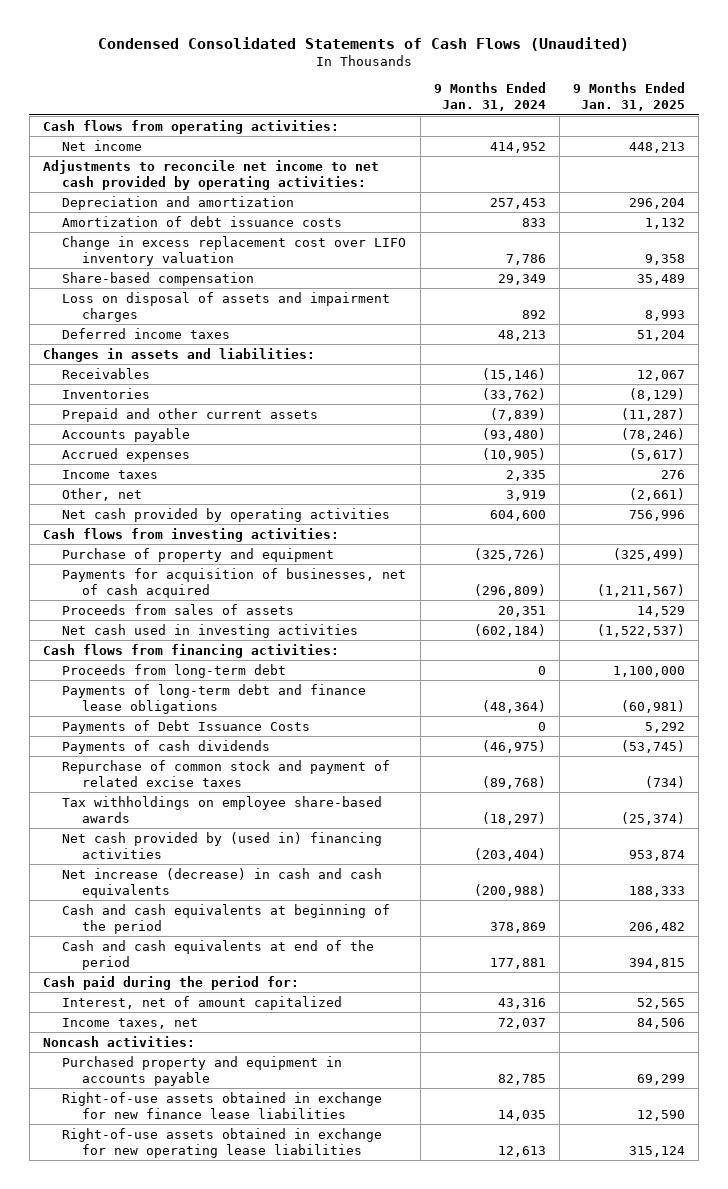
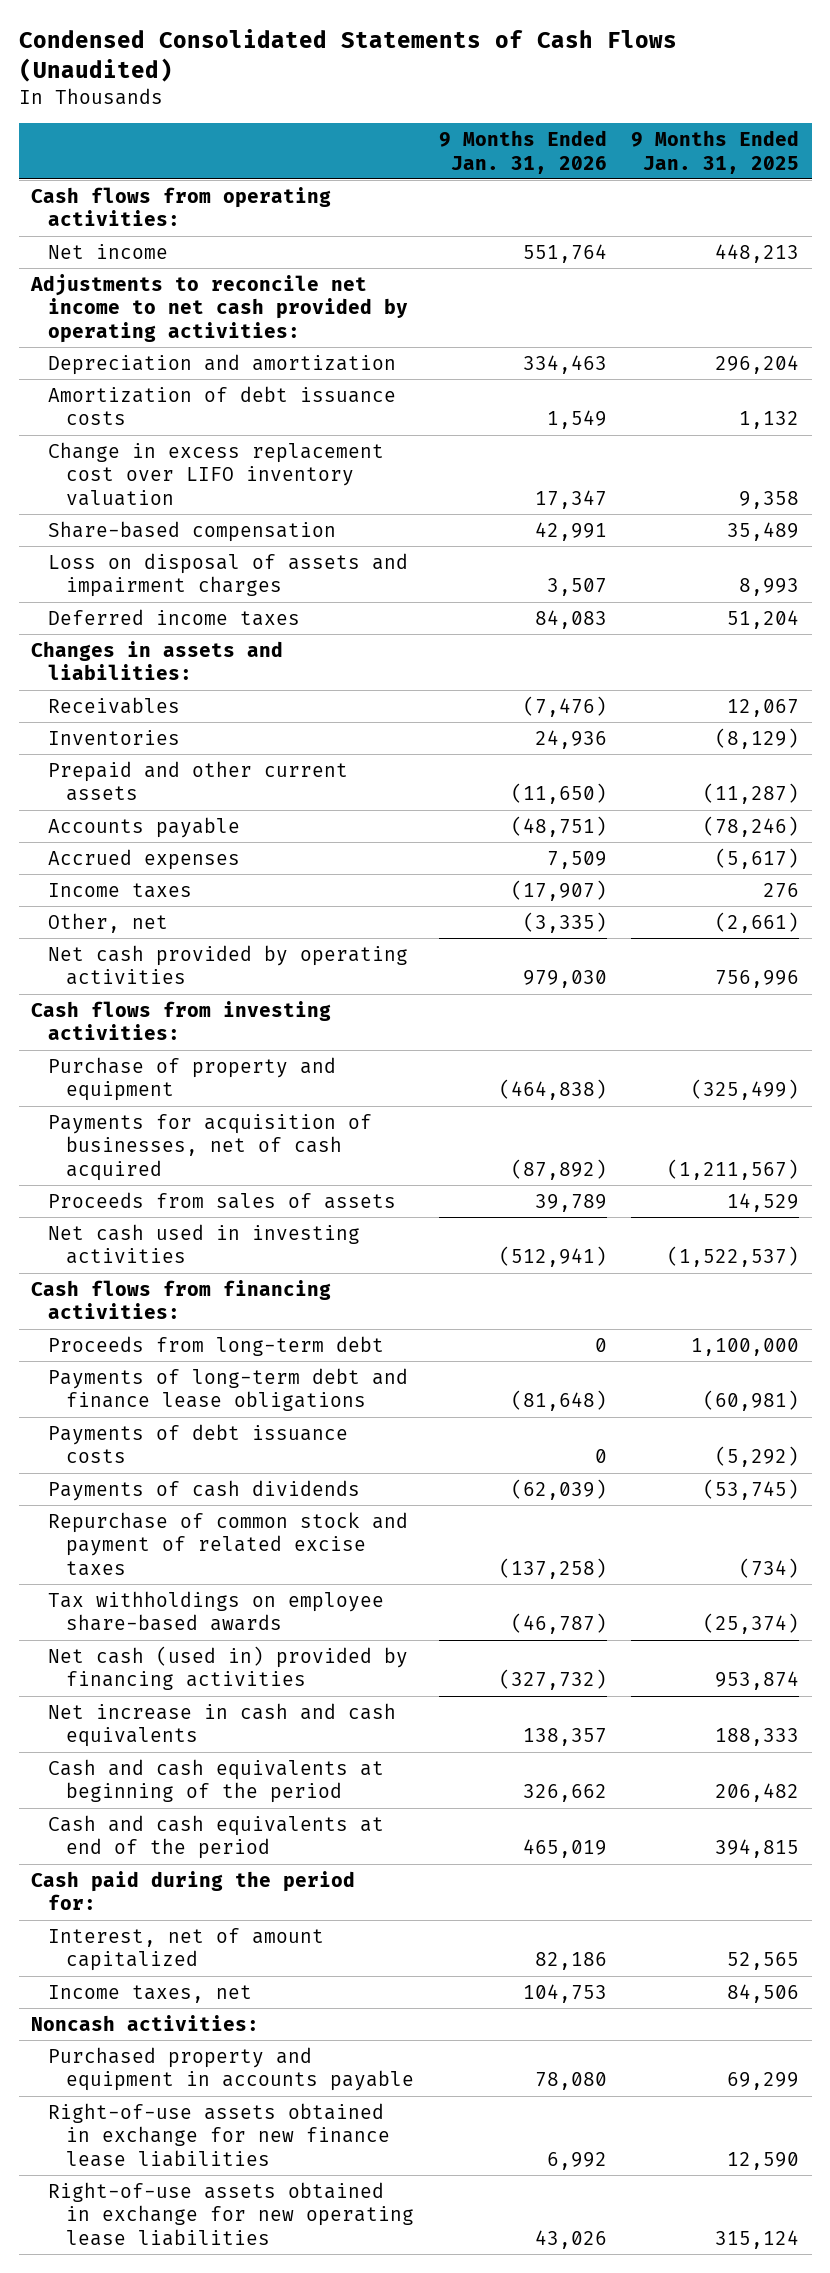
[433,82,546,112] 9 Months Ended Jan. 31, 2024 -> none
none -> [438,129,607,174] 9 Months Ended Jan. 31, 2026
[62,719,311,734] Payments of Debt Issuance Costs -> [48,1423,349,1464] Payments of debt issuance costs
[644,721,685,733] 5,292 -> [715,1446,800,1468] (5,292)
[62,831,383,859] Net cash provided by (used in) financing activities -> [48,1645,409,1691] Net cash (used in) provided by financing activities
[62,867,383,898] Net increase (decrease) in cash and cash equivalents -> [48,1702,397,1748] Net increase in cash and cash equivalents

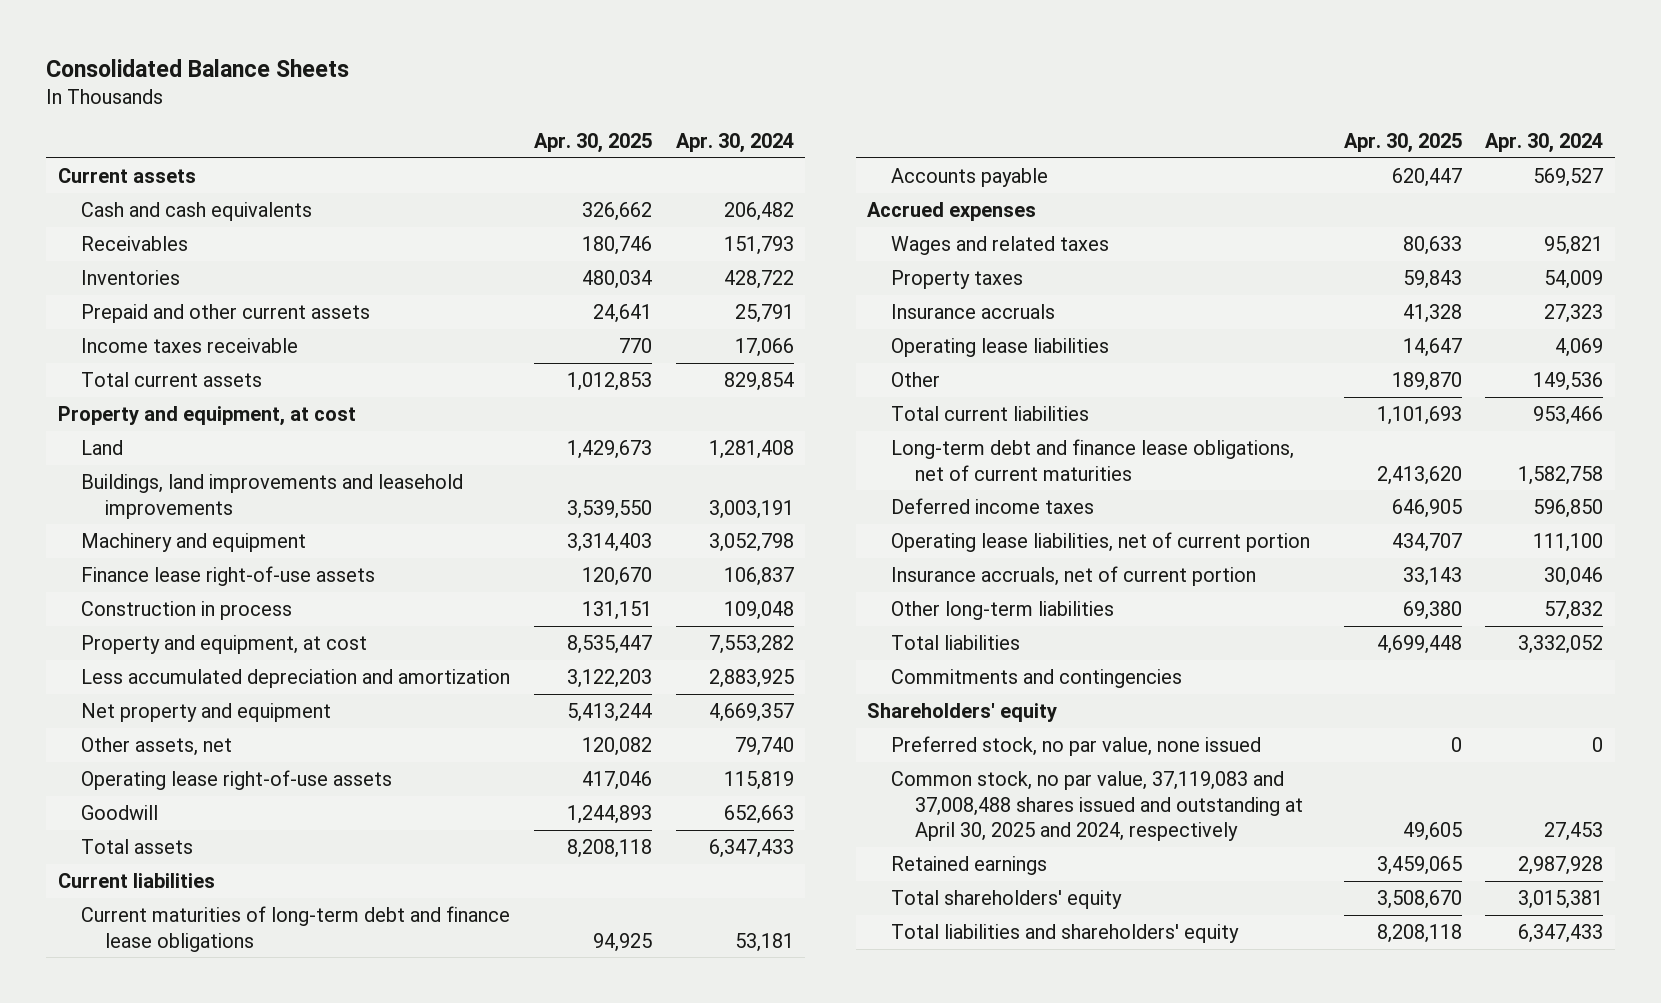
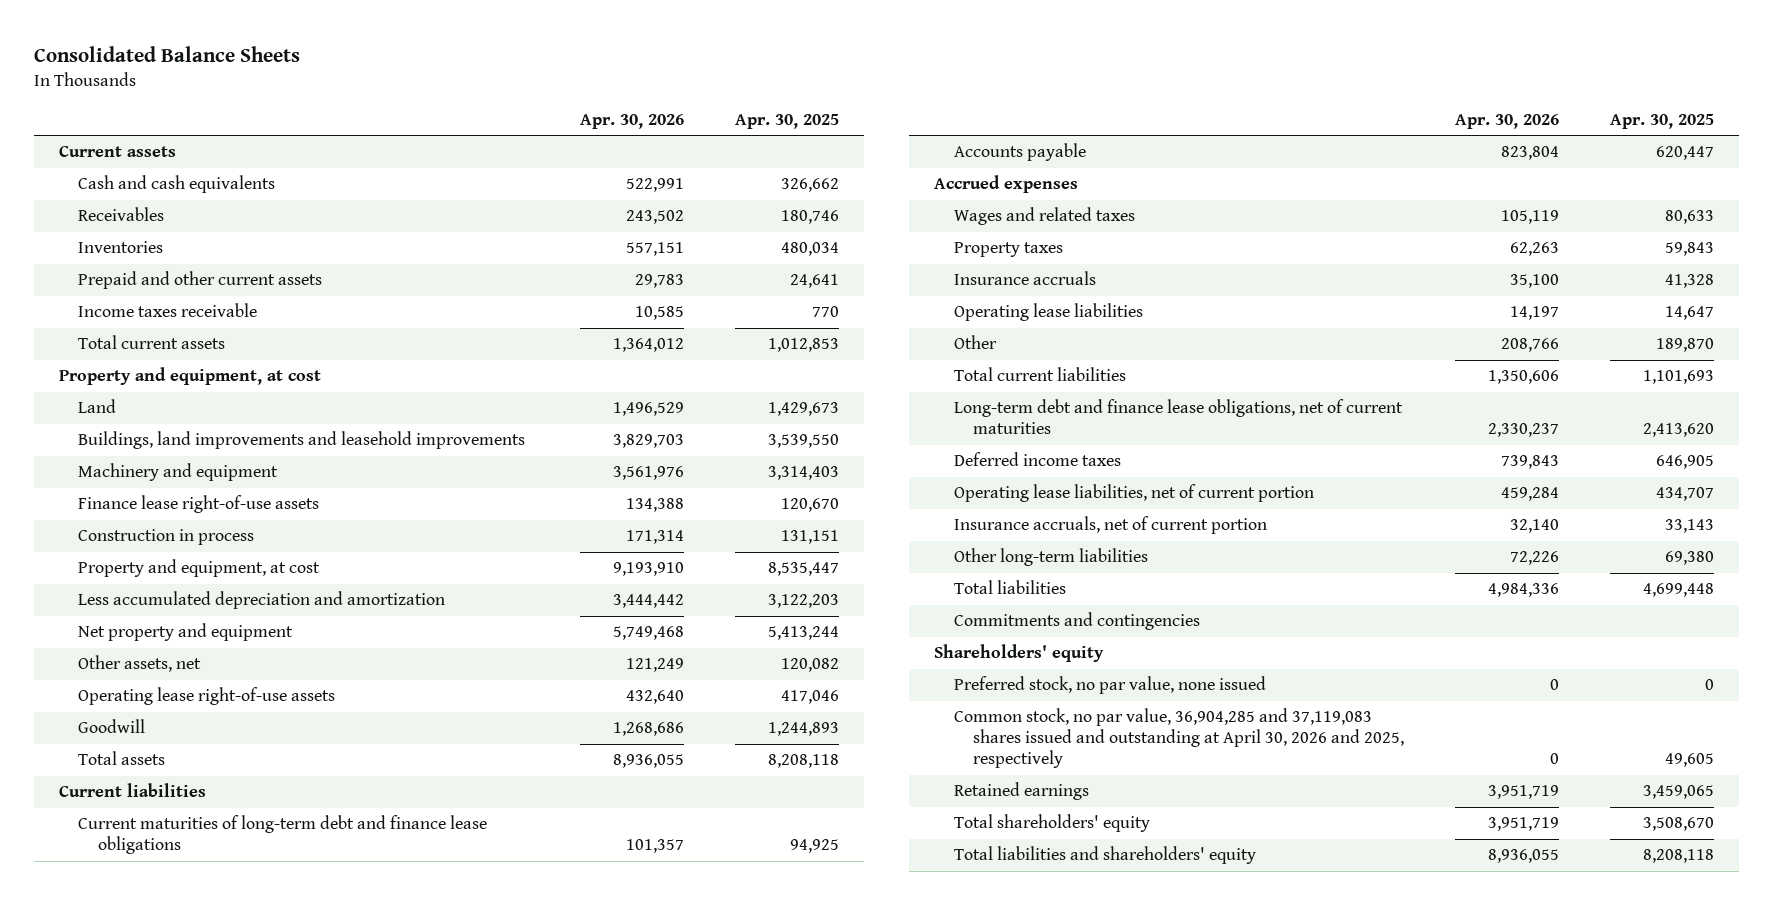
[675,133,794,154] Apr. 30, 2024 -> none
none -> [579,113,684,129] Apr. 30, 2026
[891,770,1303,842] Common stock, no par value, 37,119,083 and 37,008,488 shares issued and outstanding at April 30, 2025 and 2024, respectively -> [953,708,1404,769] Common stock, no par value, 36,904,285 and 37,119,083 shares issued and outstanding at April 30, 2026 and 2025, respectively

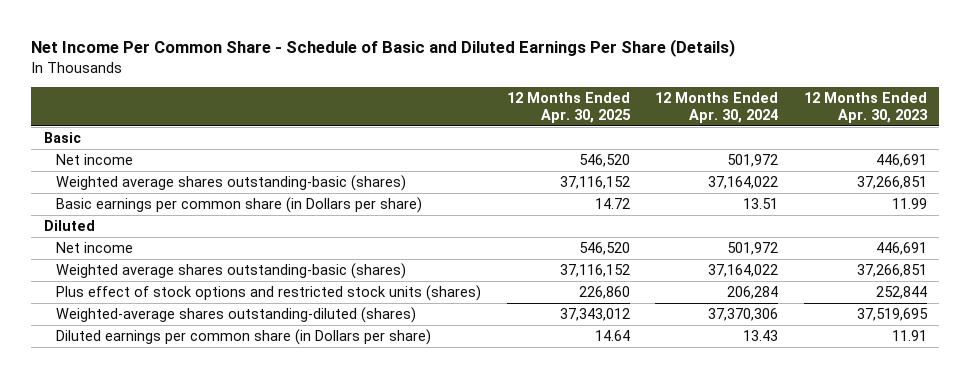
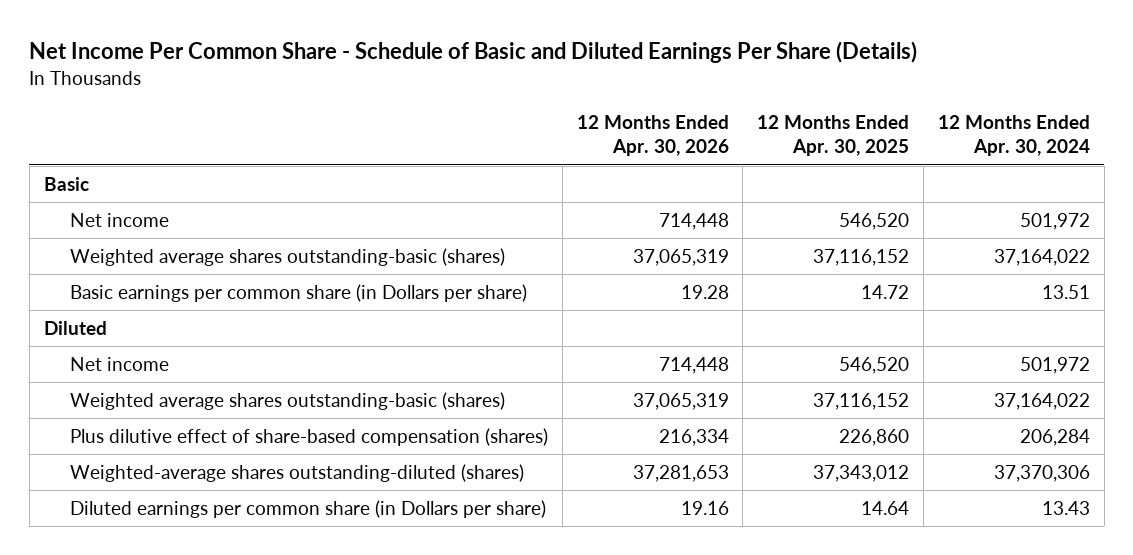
[803,91,928,124] 12 Months Ended Apr. 30, 2023 -> none
none -> [576,114,729,157] 12 Months Ended Apr. 30, 2026
[56,285,482,302] Plus effect of stock options and restricted stock units (shares) -> [69,427,548,446] Plus dilutive effect of share-based compensation (shares)

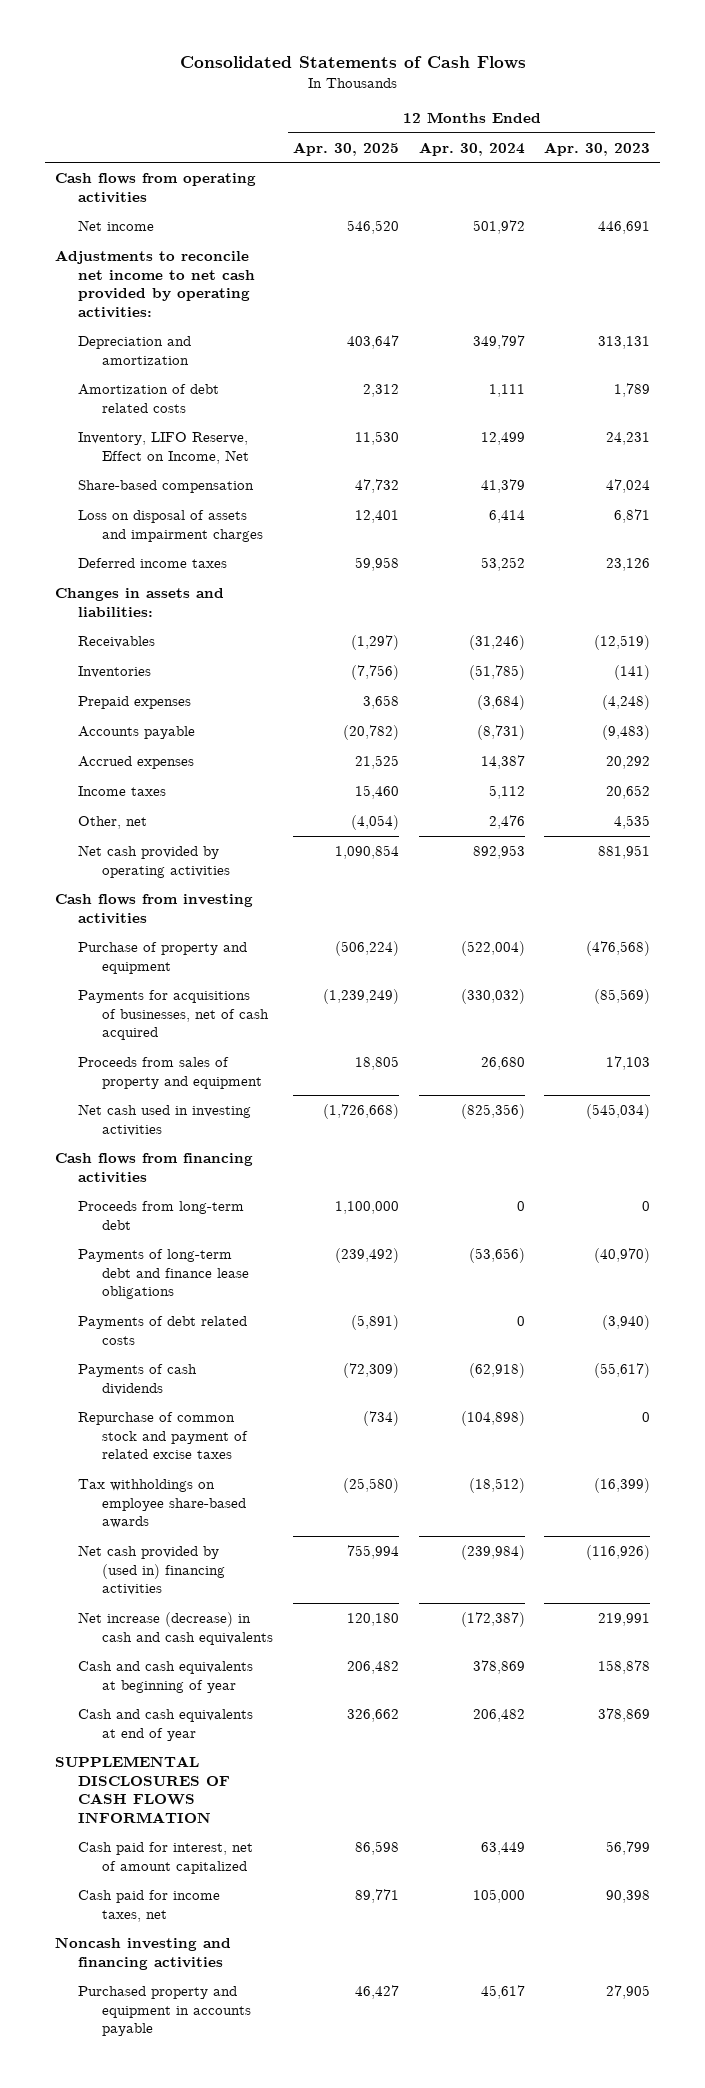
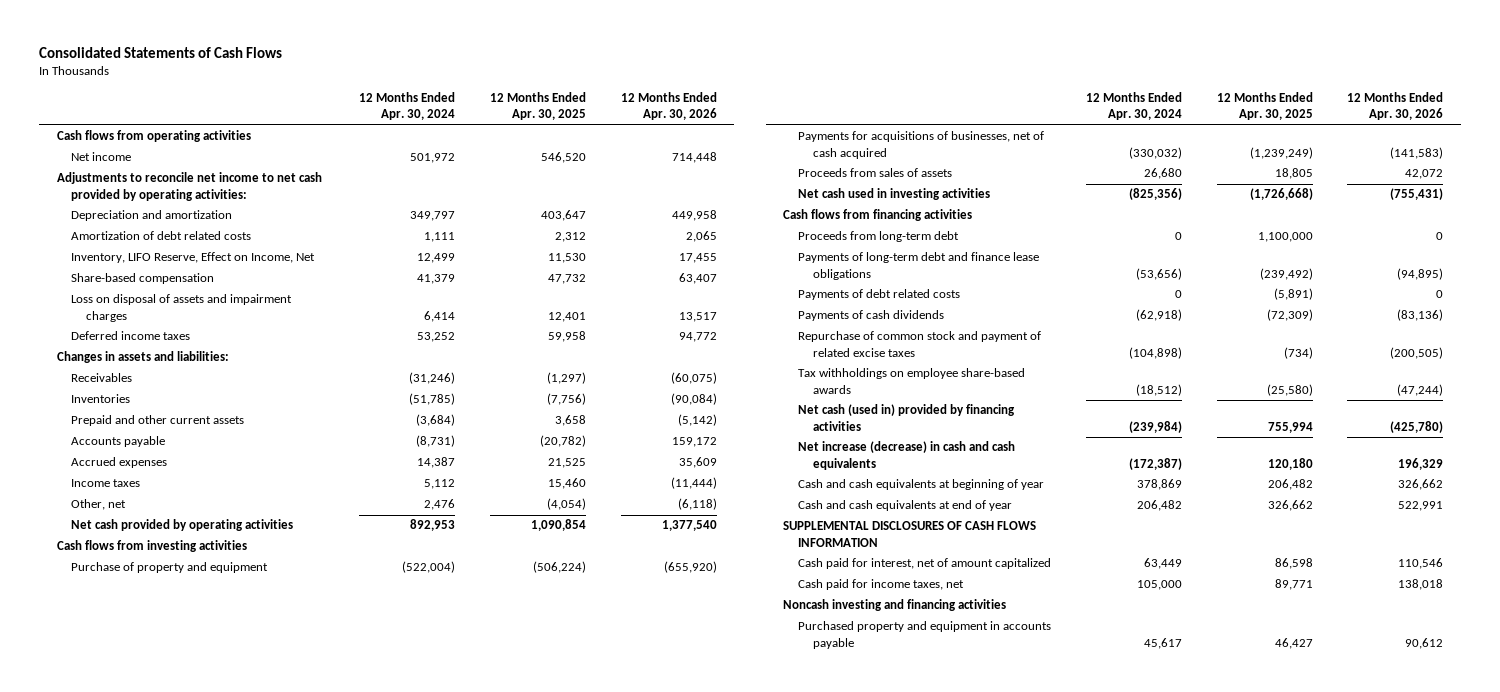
[544,141,651,156] Apr. 30, 2023 -> none
none -> [621,92,718,121] 12 Months Ended Apr. 30, 2026
[78,695,192,709] Prepaid expenses -> [71,415,245,427] Prepaid and other current assets
[78,1056,262,1089] Proceeds from sales of property and equipment -> [797,168,952,178] Proceeds from sales of assets
[78,1544,225,1596] Net cash provided by (used in) financing activities -> [797,404,1015,431] Net cash (used in) provided by financing activities

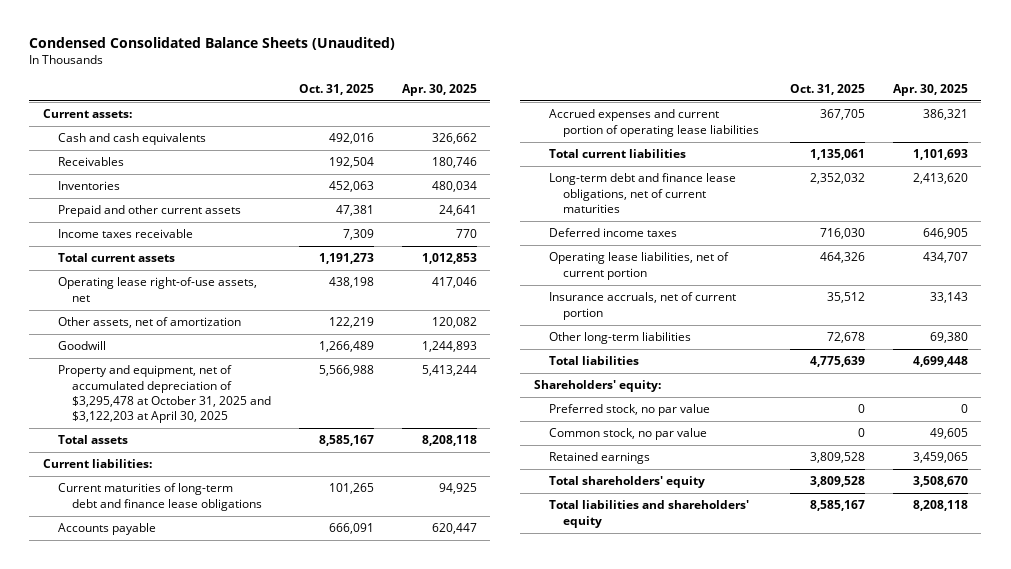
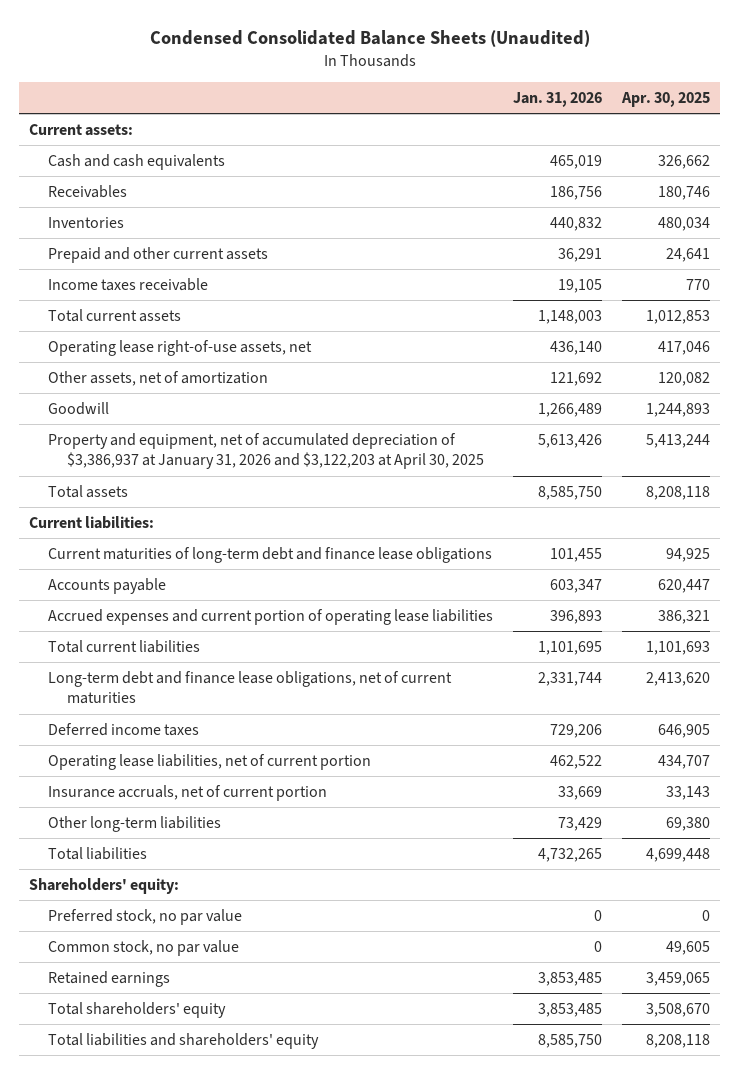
[298,83,374,95] Oct. 31, 2025 -> none
none -> [513,91,603,107] Jan. 31, 2026
[57,365,272,424] Property and equipment, net of accumulated depreciation of $3,295,478 at October 31, 2025 and $3,122,203 at April 30, 2025 -> [47,432,484,470] Property and equipment, net of accumulated depreciation of $3,386,937 at January 31, 2026 and $3,122,203 at April 30, 2025

